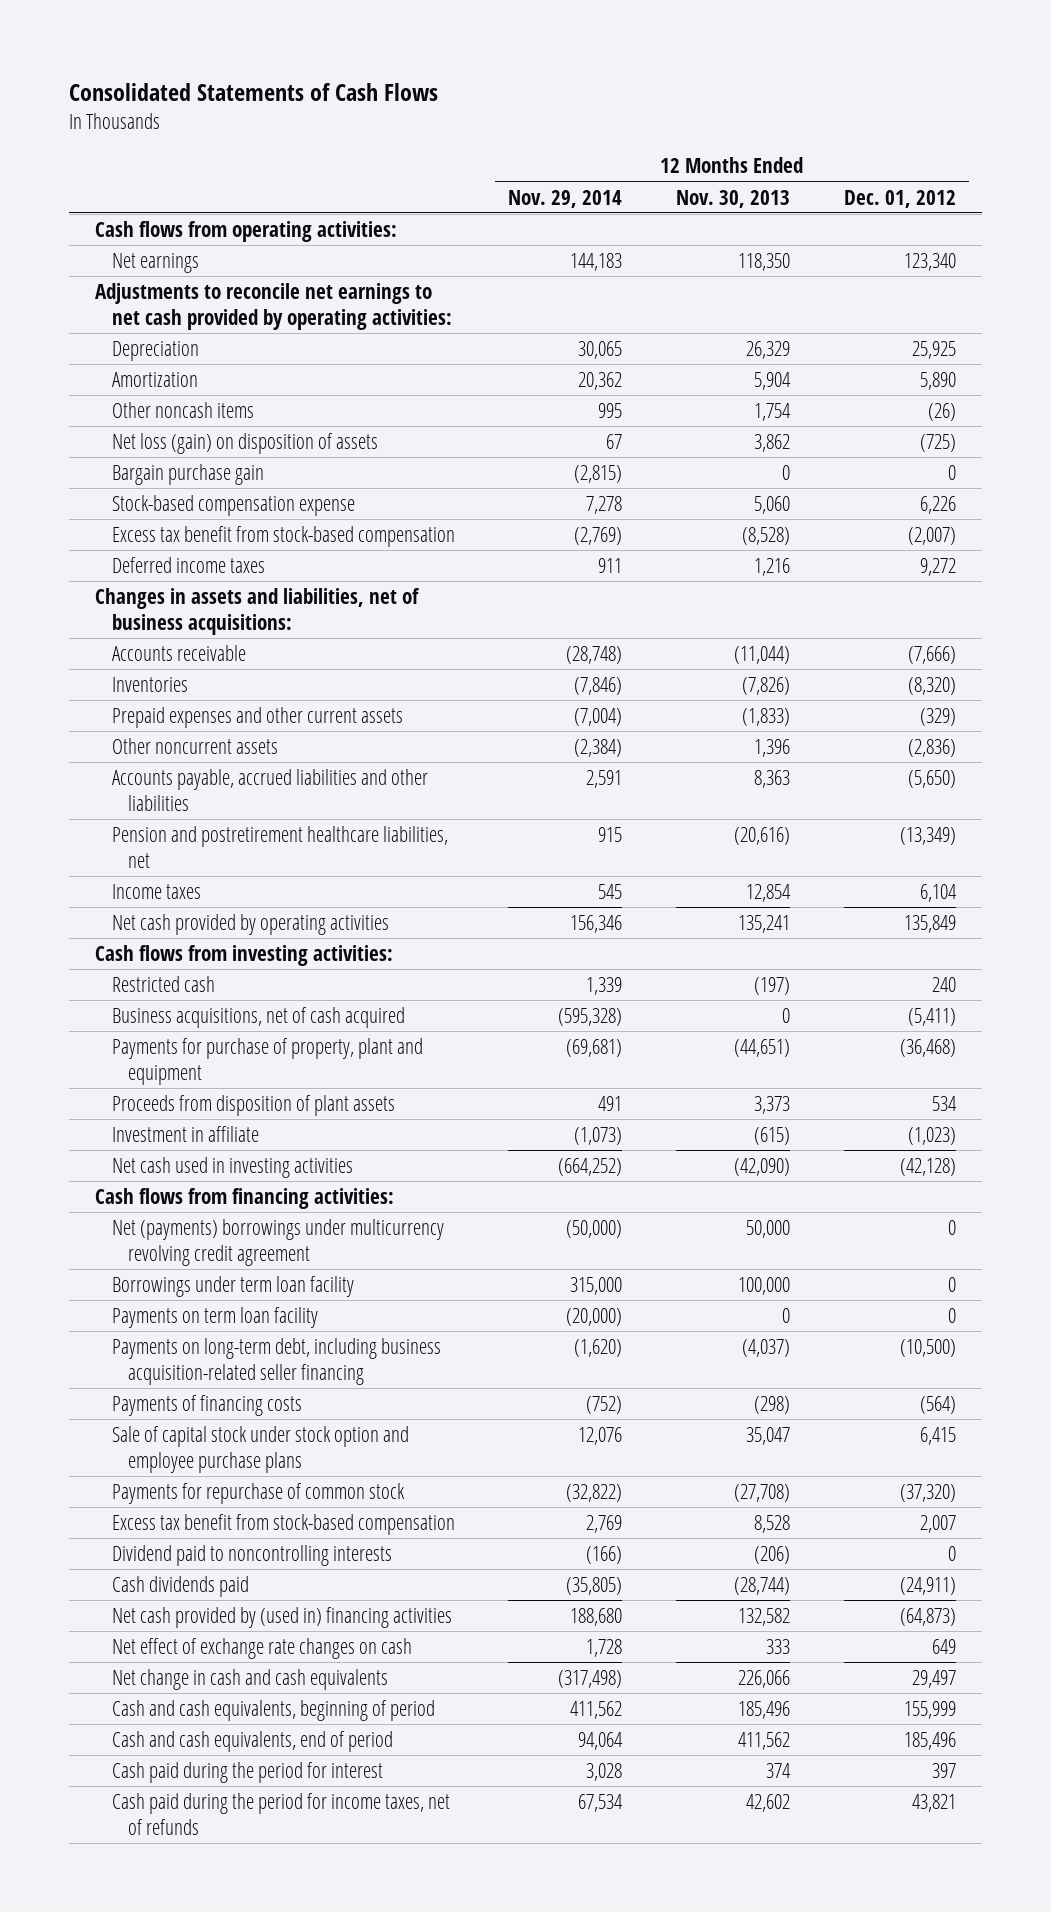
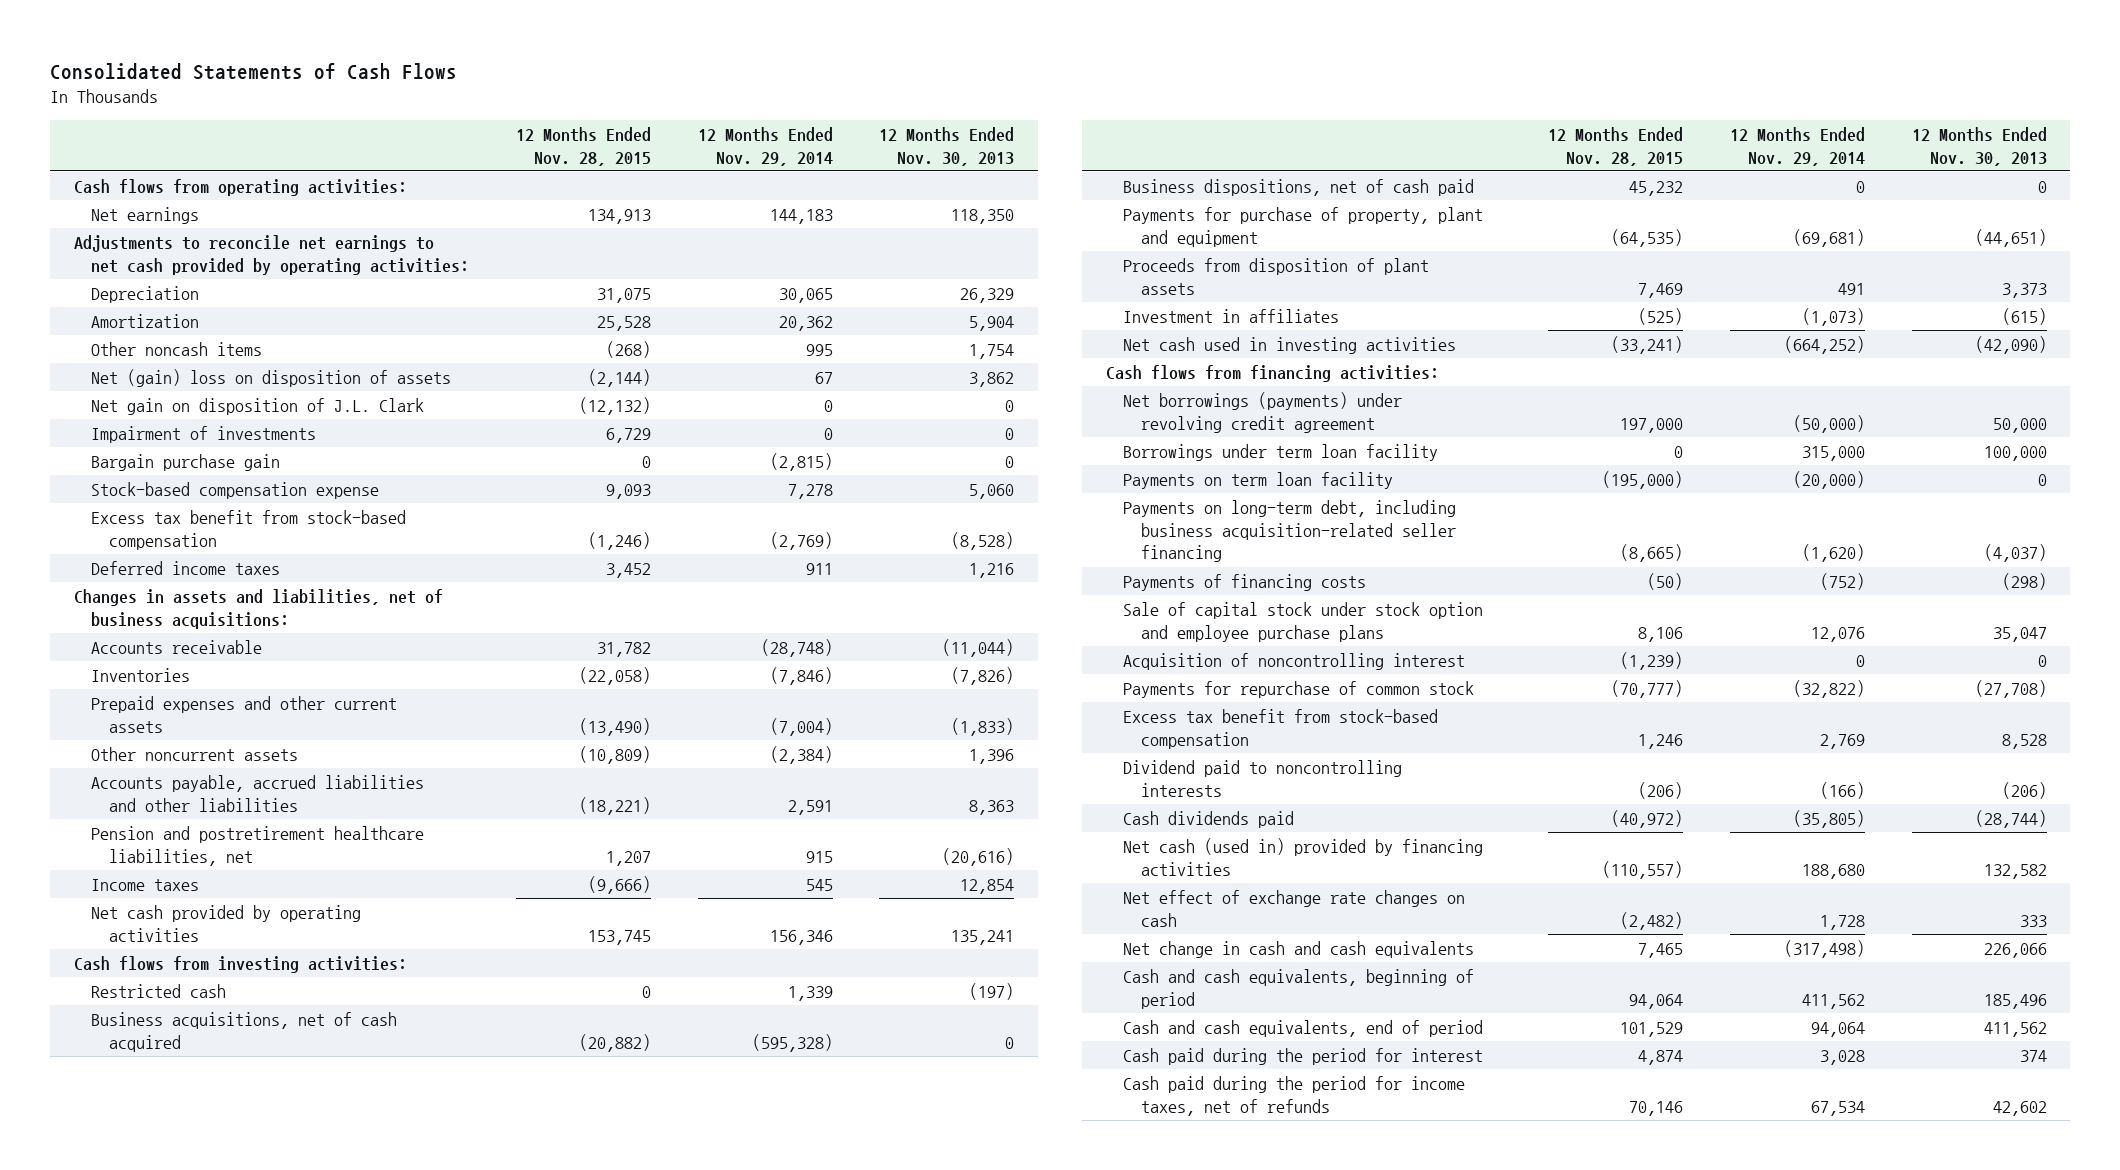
[843,189,956,208] Dec. 01, 2012 -> none
none -> [515,126,651,166] 12 Months Ended Nov. 28, 2015
[111,433,378,455] Net loss (gain) on disposition of assets -> [91,368,452,387] Net (gain) loss on disposition of assets
none -> [91,397,425,415] Net gain on disposition of J.L. Clark
none -> [91,425,317,443] Impairment of investments
none -> [1123,178,1475,196] Business dispositions, net of cash paid
[111,1126,259,1143] Investment in affiliate -> [1123,308,1340,323] Investment in affiliates
[111,1219,444,1266] Net (payments) borrowings under multicurrency revolving credit agreement -> [1123,391,1403,433] Net borrowings (payments) under revolving credit agreement
none -> [1123,652,1466,670] Acquisition of noncontrolling interest
[111,1607,452,1629] Net cash provided by (used in) financing activities -> [1123,837,1484,876] Net cash (used in) provided by financing activities

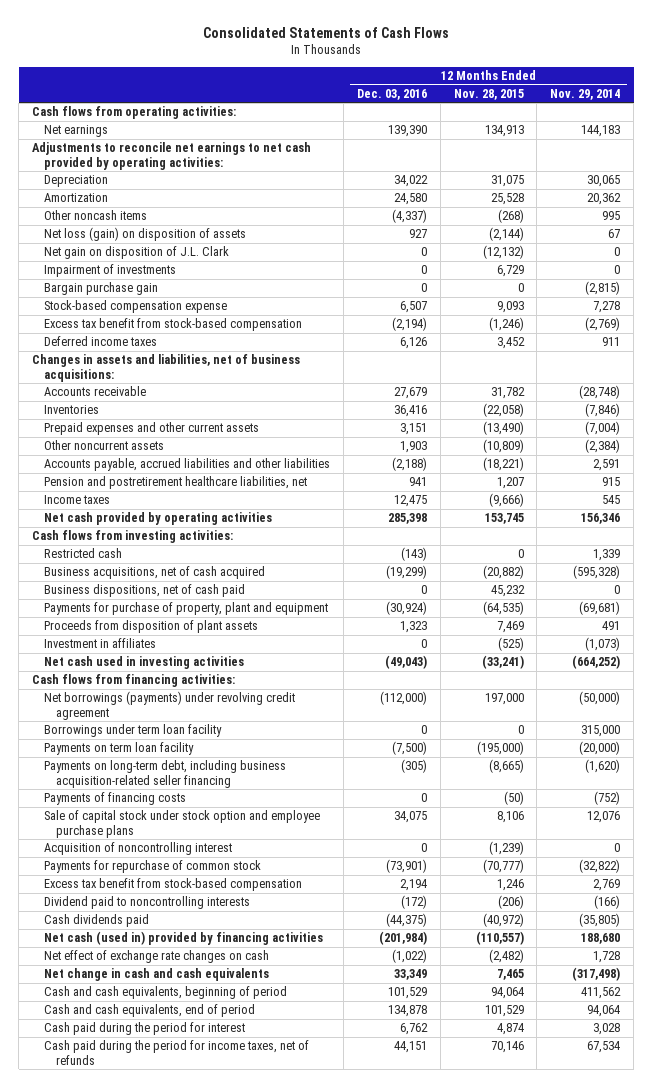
[879,126,1015,166] 12 Months Ended Nov. 30, 2013 -> none
none -> [356,88,427,100] Dec. 03, 2016
[91,368,452,387] Net (gain) loss on disposition of assets -> [44,227,247,242] Net loss (gain) on disposition of assets

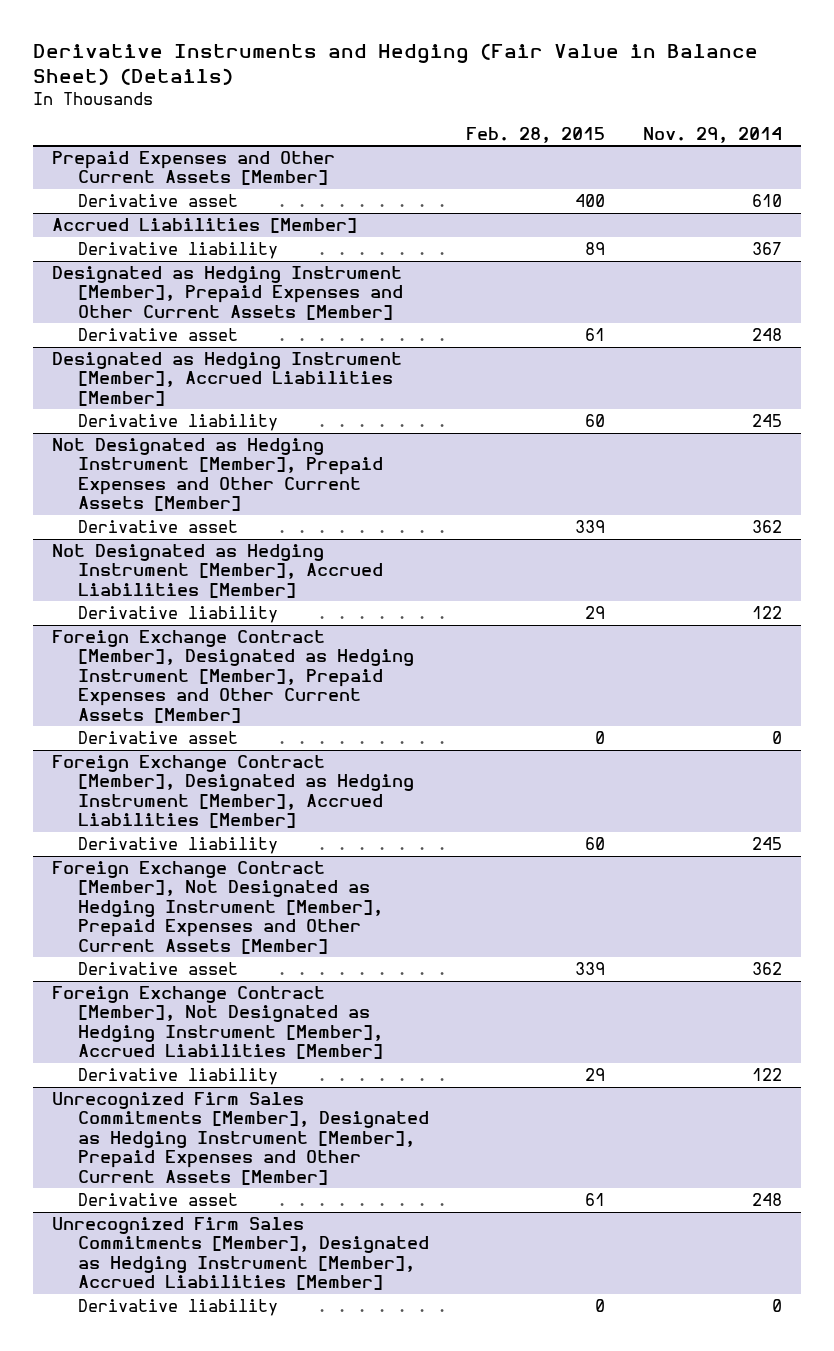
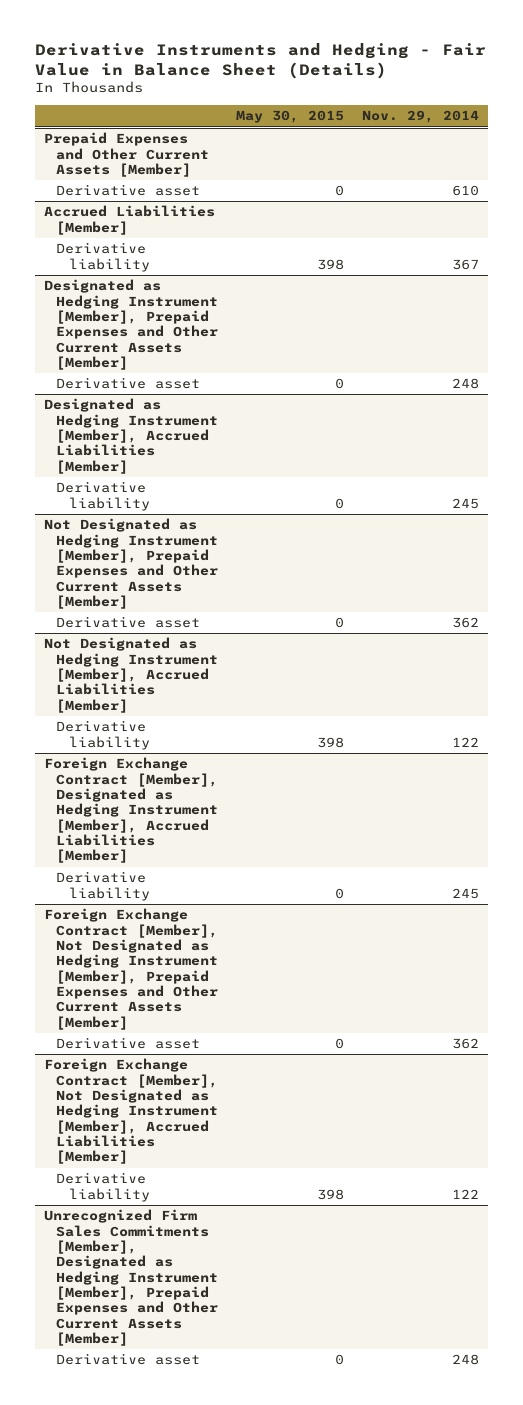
[32,43,758,86] Derivative Instruments and Hedging (Fair Value in Balance Sheet) (Details) -> [34,42,486,79] Derivative Instruments and Hedging - Fair Value in Balance Sheet (Details)
[466,126,606,143] Feb. 28, 2015 -> none
none -> [236,110,345,124] May 30, 2015
[51,630,414,723] Foreign Exchange Contract [Member], Designated as Hedging Instrument [Member], Prepaid Expenses and Other Current Assets [Member] -> none
[77,731,238,745] Derivative asset -> none
[51,1217,429,1291] Unrecognized Firm Sales Commitments [Member], Designated as Hedging Instrument [Member], Accrued Liabilities [Member] -> none
[77,1299,278,1317] Derivative liability -> none

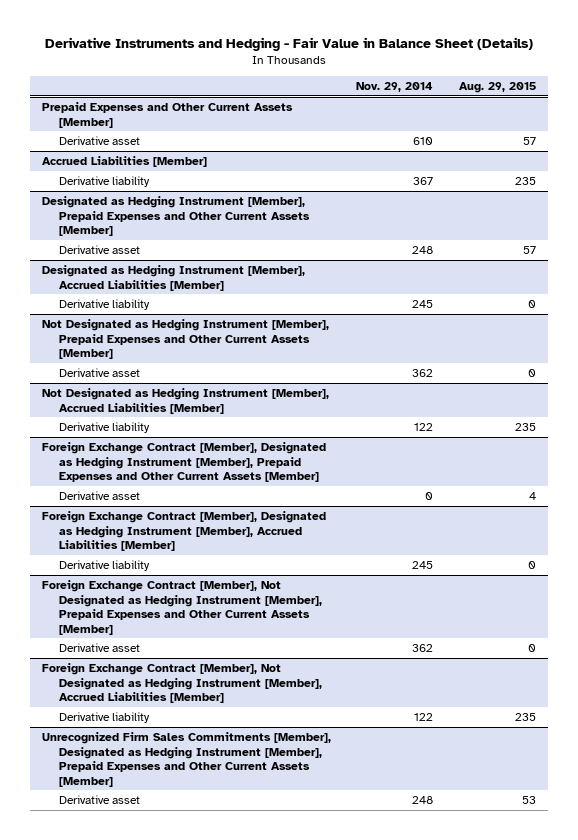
[236,110,345,124] May 30, 2015 -> none
none -> [458,82,536,94] Aug. 29, 2015
none -> [42,442,327,483] Foreign Exchange Contract [Member], Designated as Hedging Instrument [Member], Prepaid Expenses and Other Current Assets [Member]
none -> [59,491,141,501] Derivative asset

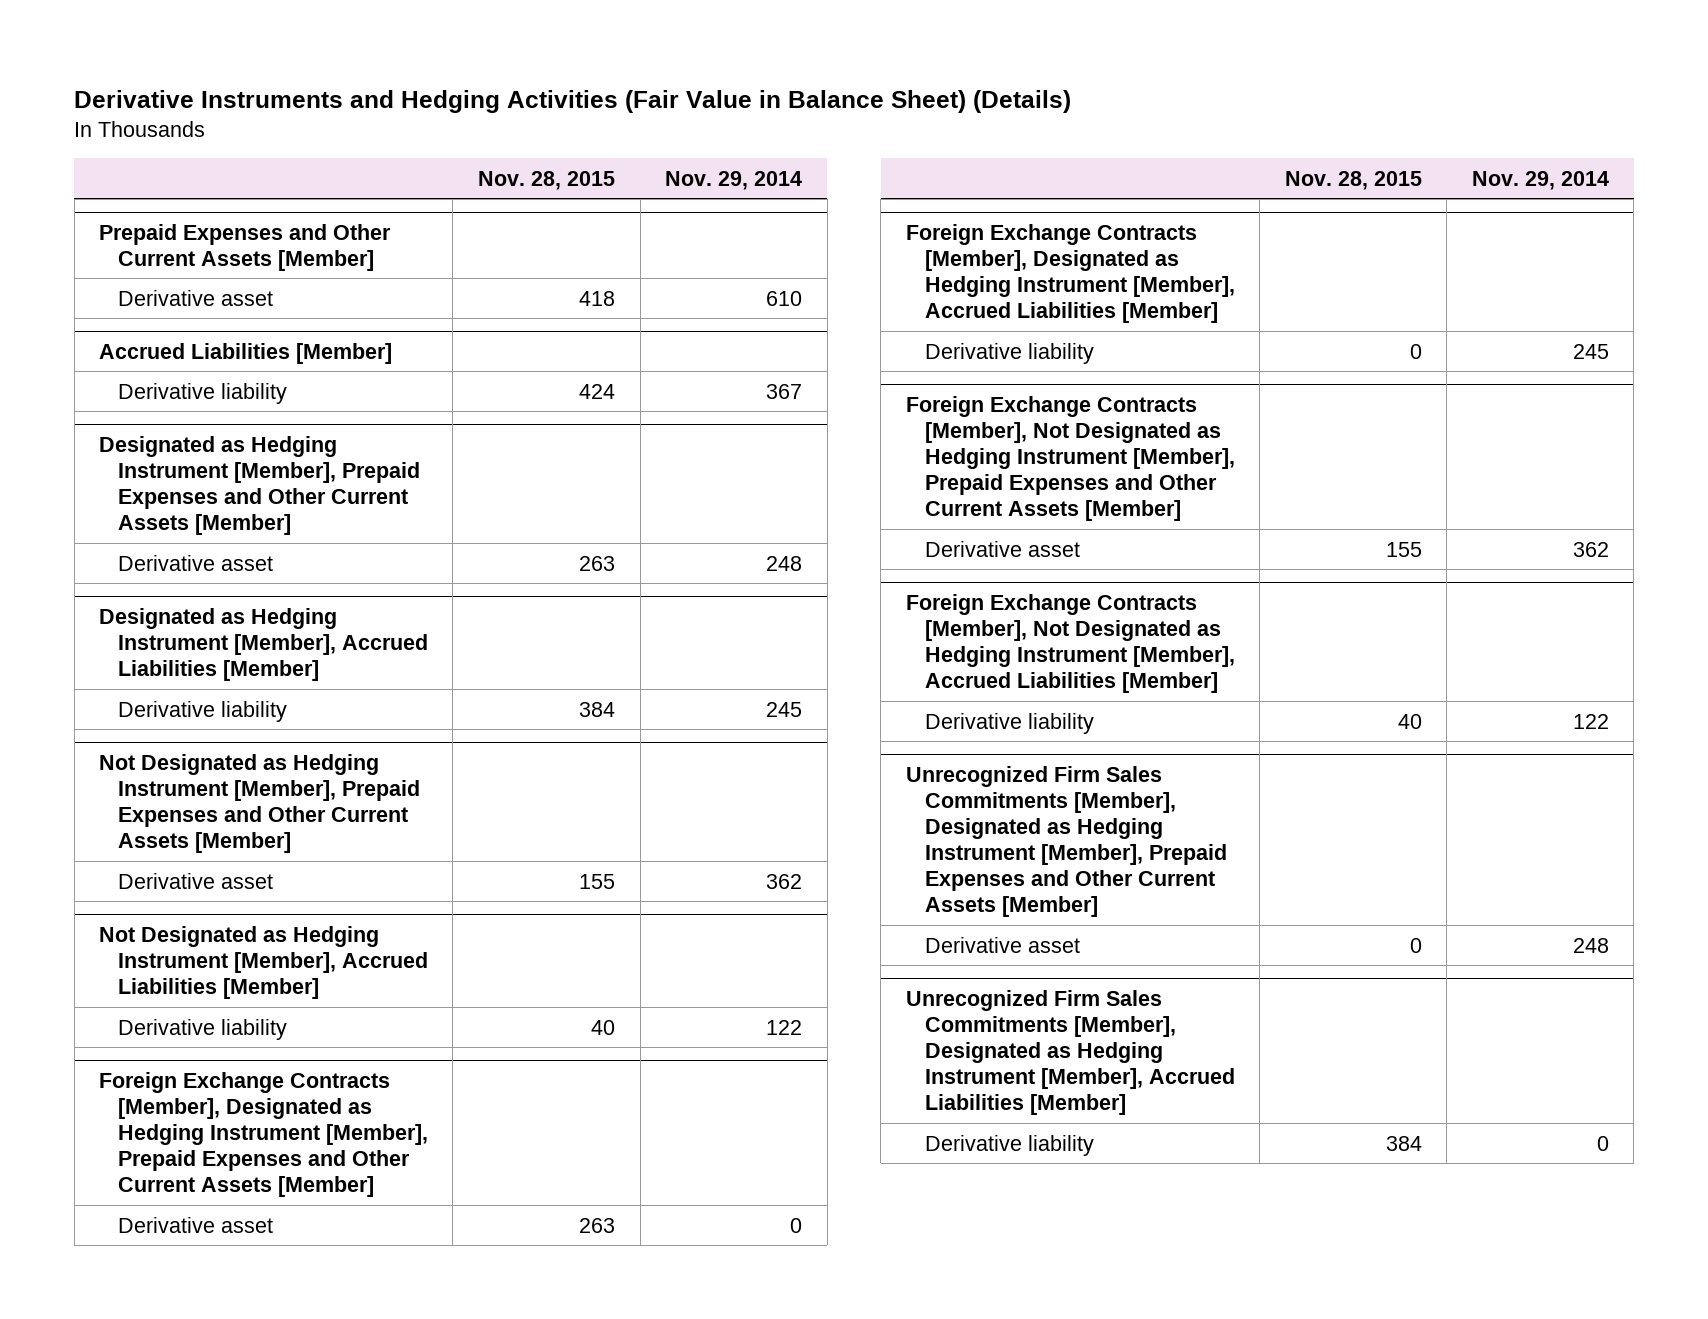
[44,37,533,52] Derivative Instruments and Hedging - Fair Value in Balance Sheet (Details) -> [74,89,1072,113] Derivative Instruments and Hedging Activities (Fair Value in Balance Sheet) (Details)
[458,82,536,94] Aug. 29, 2015 -> none
none -> [478,170,616,190] Nov. 28, 2015
[42,442,327,483] Foreign Exchange Contract [Member], Designated as Hedging Instrument [Member], Prepaid Expenses and Other Current Assets [Member] -> [99,1071,428,1198] Foreign Exchange Contracts [Member], Designated as Hedging Instrument [Member], Prepaid Expenses and Other Current Assets [Member]
[42,511,327,552] Foreign Exchange Contract [Member], Designated as Hedging Instrument [Member], Accrued Liabilities [Member] -> [906,223,1235,323] Foreign Exchange Contracts [Member], Designated as Hedging Instrument [Member], Accrued Liabilities [Member]
[42,580,323,635] Foreign Exchange Contract [Member], Not Designated as Hedging Instrument [Member], Prepaid Expenses and Other Current Assets [Member] -> [906,395,1235,522] Foreign Exchange Contracts [Member], Not Designated as Hedging Instrument [Member], Prepaid Expenses and Other Current Assets [Member]
[42,663,323,704] Foreign Exchange Contract [Member], Not Designated as Hedging Instrument [Member], Accrued Liabilities [Member] -> [906,593,1235,693] Foreign Exchange Contracts [Member], Not Designated as Hedging Instrument [Member], Accrued Liabilities [Member]
none -> [906,989,1235,1116] Unrecognized Firm Sales Commitments [Member], Designated as Hedging Instrument [Member], Accrued Liabilities [Member]
none -> [924,1134,1094,1156] Derivative liability

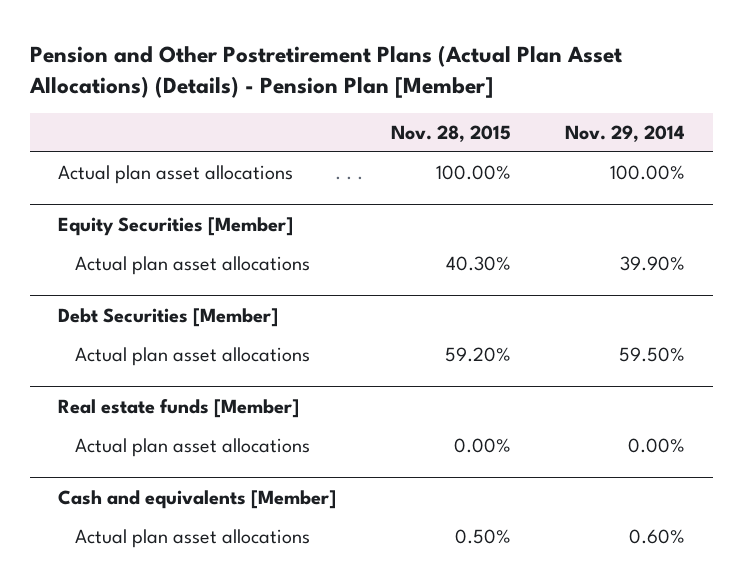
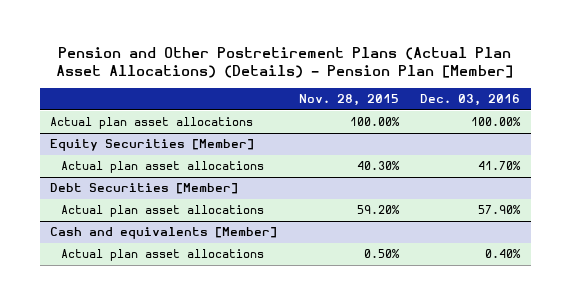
[565,124,686,142] Nov. 29, 2014 -> none
none -> [419,94,520,107] Dec. 03, 2016
[57,399,299,419] Real estate funds [Member] -> none
[75,438,311,458] Actual plan asset allocations -> none

